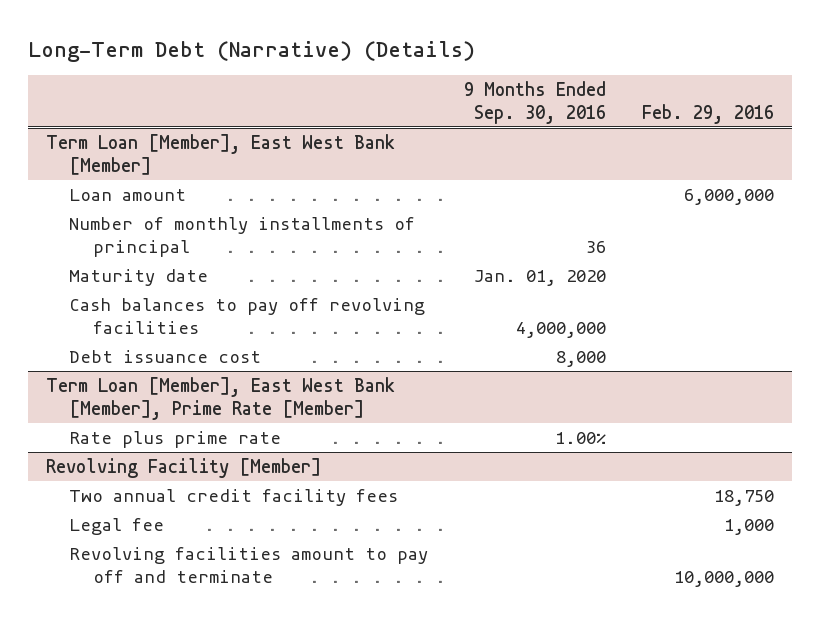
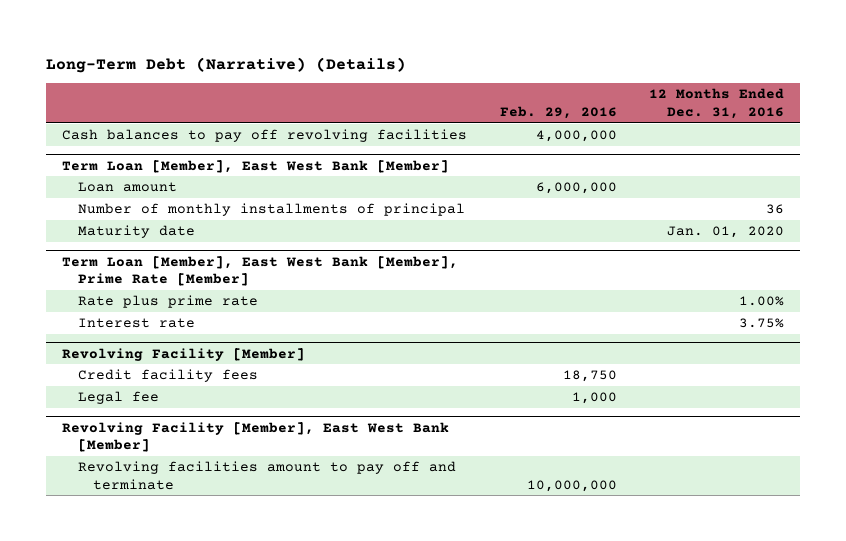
[464,81,607,124] 9 Months Ended Sep. 30, 2016 -> none
none -> [648,88,784,120] 12 Months Ended Dec. 31, 2016
none -> [62,129,468,143] Cash balances to pay off revolving facilities
[69,297,426,334] Cash balances to pay off revolving facilities -> none
[69,349,262,363] Debt issuance cost -> none
none -> [77,318,195,329] Interest rate
[69,488,399,506] Two annual credit facility fees -> [77,369,258,383] Credit facility fees
[69,546,429,583] Revolving facilities amount to pay off and terminate -> none
none -> [62,421,450,453] Revolving Facility [Member], East West Bank [Member]
none -> [77,461,456,490] Revolving facilities amount to pay off and terminate

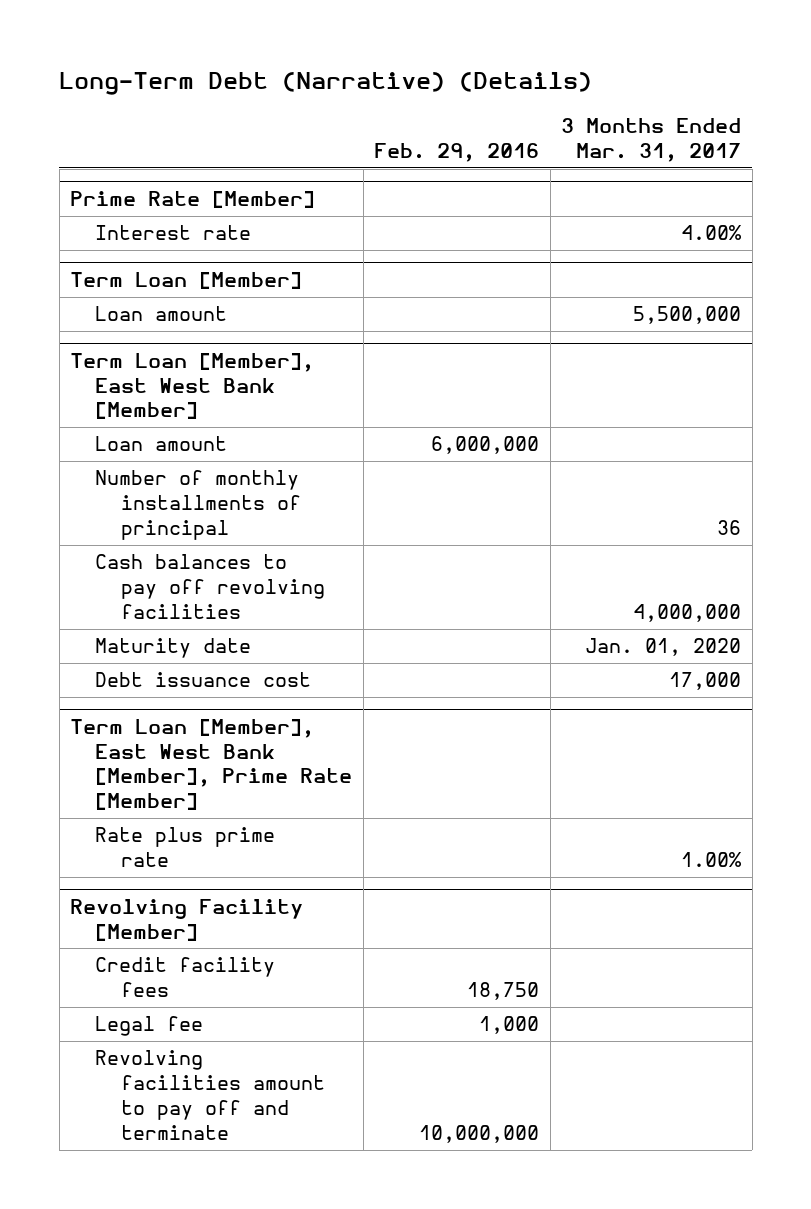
[648,88,784,120] 12 Months Ended Dec. 31, 2016 -> none
none -> [561,118,742,163] 3 Months Ended Mar. 31, 2017
[62,129,468,143] Cash balances to pay off revolving facilities -> none
none -> [70,190,316,208] Prime Rate [Member]
none -> [95,225,252,241] Interest rate
none -> [70,271,303,289] Term Loan [Member]
none -> [95,306,228,322] Loan amount
none -> [95,554,325,620] Cash balances to pay off revolving facilities
none -> [95,672,312,688] Debt issuance cost
[77,318,195,329] Interest rate -> none
[62,421,450,453] Revolving Facility [Member], East West Bank [Member] -> none
[77,461,456,490] Revolving facilities amount to pay off and terminate -> none
none -> [95,1050,325,1140] Revolving facilities amount to pay off and terminate

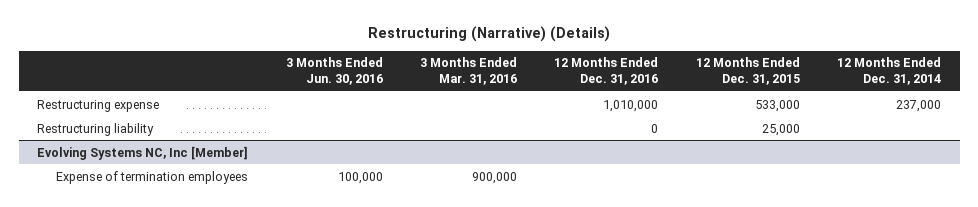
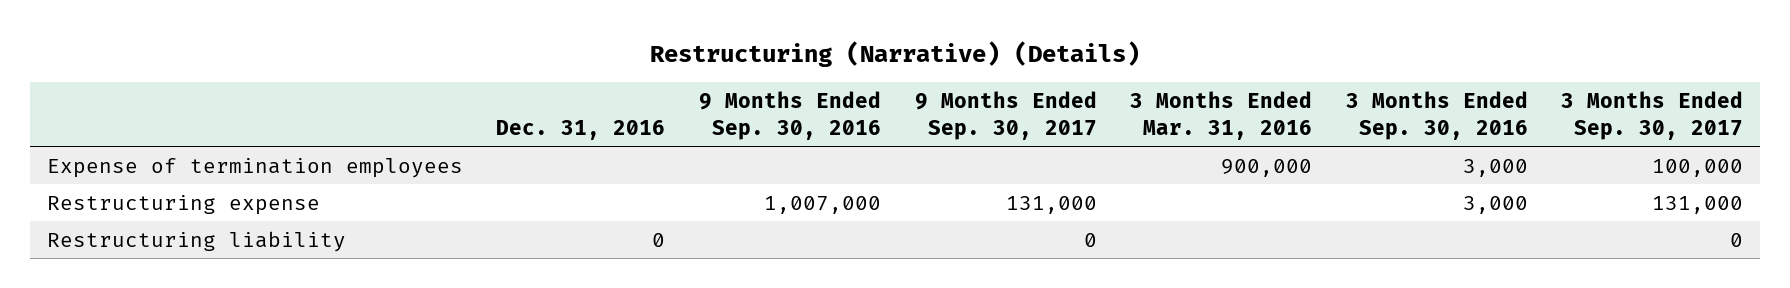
[285,57,383,86] 3 Months Ended Jun. 30, 2016 -> none
[554,57,659,86] 12 Months Ended Dec. 31, 2016 -> none
[695,57,800,86] 12 Months Ended Dec. 31, 2015 -> none
[836,57,941,86] 12 Months Ended Dec. 31, 2014 -> none
none -> [496,119,666,140] Dec. 31, 2016
none -> [698,91,881,140] 9 Months Ended Sep. 30, 2016
none -> [914,91,1097,140] 9 Months Ended Sep. 30, 2017
none -> [1345,91,1528,140] 3 Months Ended Sep. 30, 2016
none -> [1561,91,1744,140] 3 Months Ended Sep. 30, 2017
none -> [46,157,463,178] Expense of termination employees
[37,145,249,160] Evolving Systems NC, Inc [Member] -> none
[56,170,249,184] Expense of termination employees -> none

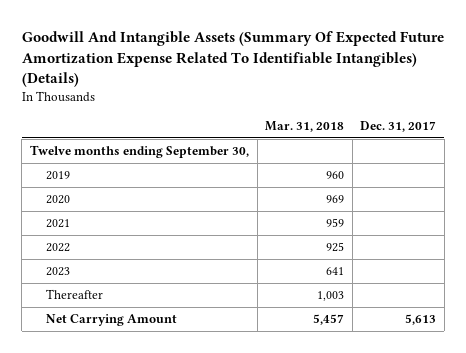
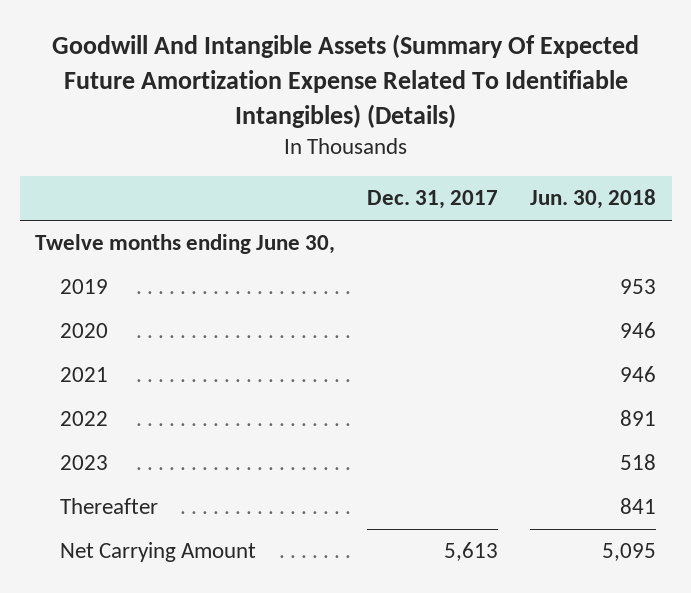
[265,121,345,133] Mar. 31, 2018 -> none
none -> [529,189,656,210] Jun. 30, 2018
[30,145,250,159] Twelve months ending September 30, -> [35,234,336,255] Twelve months ending June 30,

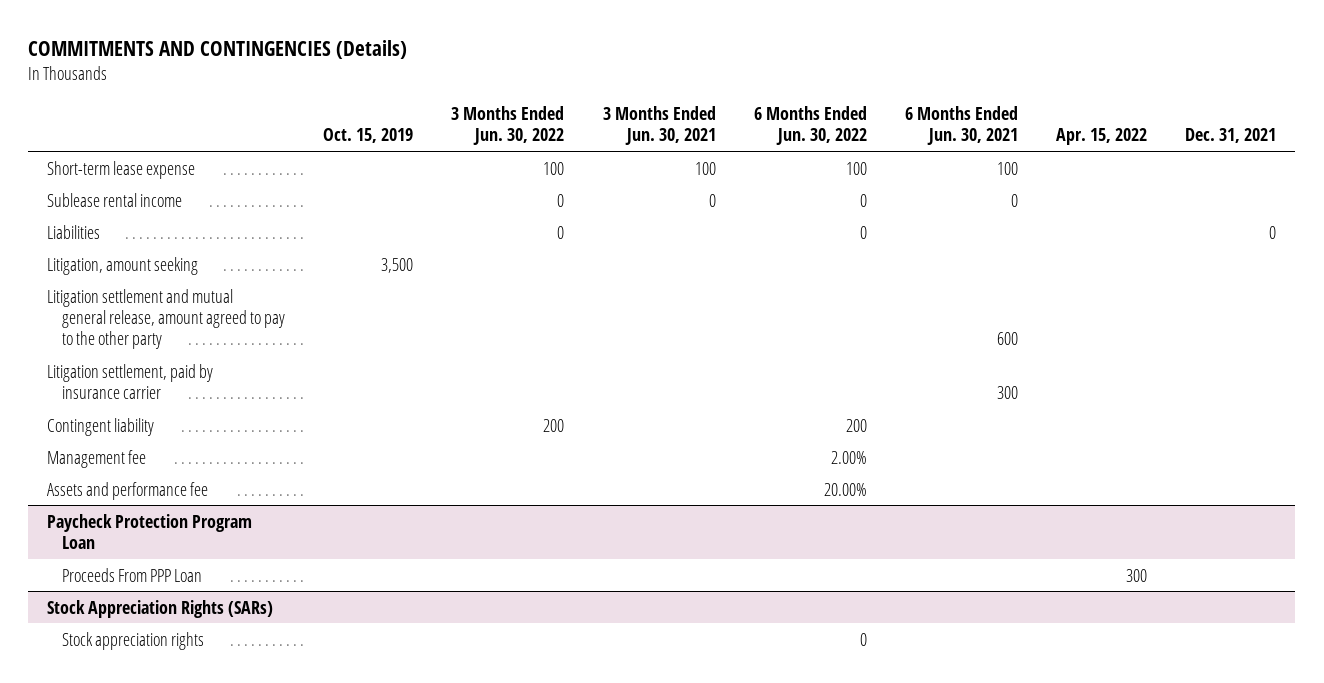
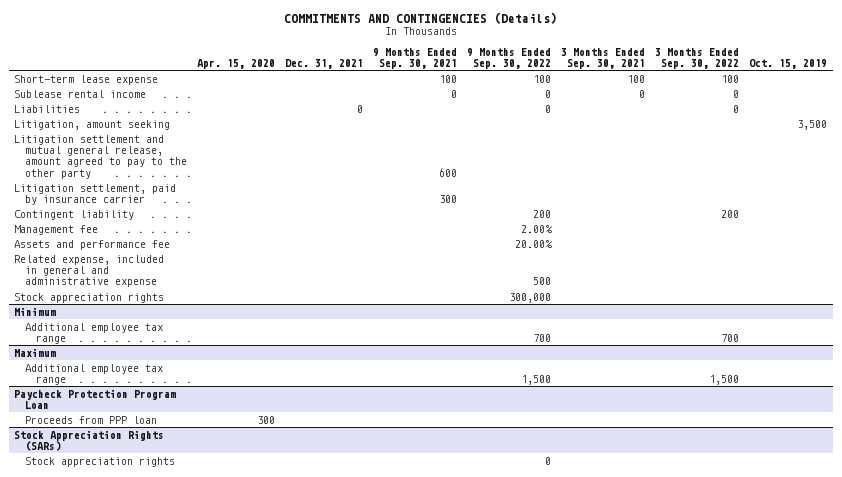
[451,106,565,146] 3 Months Ended Jun. 30, 2022 -> none
[602,106,716,146] 3 Months Ended Jun. 30, 2021 -> none
[753,106,867,146] 6 Months Ended Jun. 30, 2022 -> none
[904,106,1018,146] 6 Months Ended Jun. 30, 2021 -> none
[1055,128,1147,146] Apr. 15, 2022 -> none
none -> [197,58,276,69] Apr. 15, 2020
none -> [373,47,458,69] 9 Months Ended Sep. 30, 2021
none -> [467,47,552,69] 9 Months Ended Sep. 30, 2022
none -> [561,47,646,69] 3 Months Ended Sep. 30, 2021
none -> [655,47,740,69] 3 Months Ended Sep. 30, 2022
none -> [14,254,165,288] Related expense, included in general and administrative expense
none -> [14,292,165,303] Stock appreciation rights
none -> [14,306,57,316] Minimum
none -> [24,322,163,344] Additional employee tax range
none -> [14,347,57,357] Maximum
none -> [24,363,163,385] Additional employee tax range
[62,567,203,582] Proceeds From PPP Loan -> [24,415,157,424] Proceeds from PPP loan

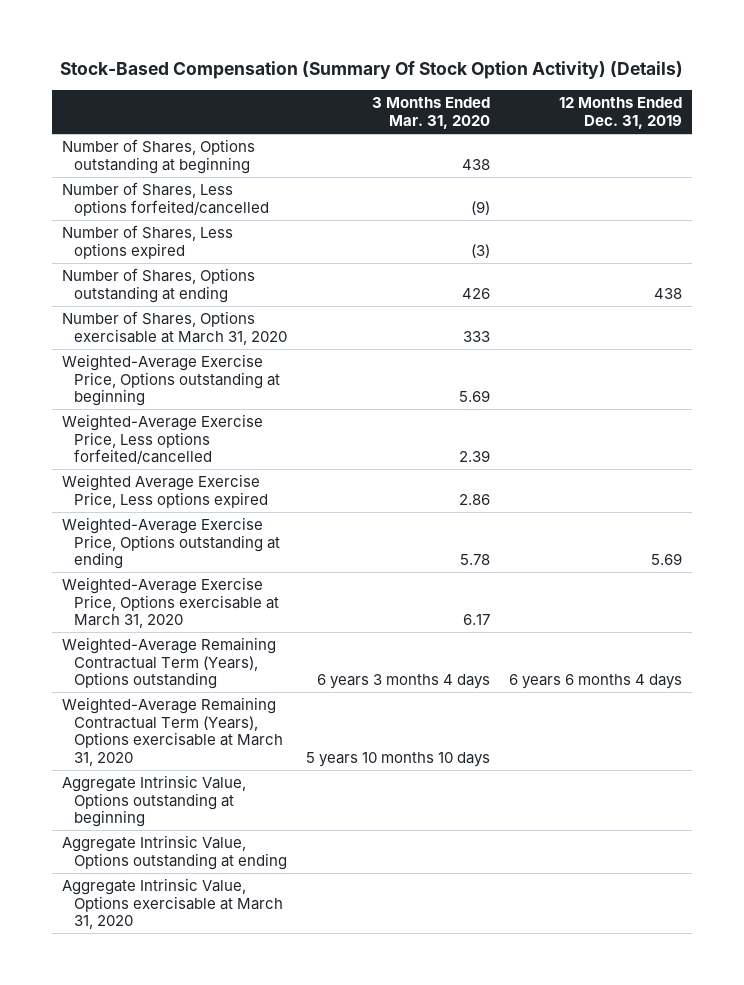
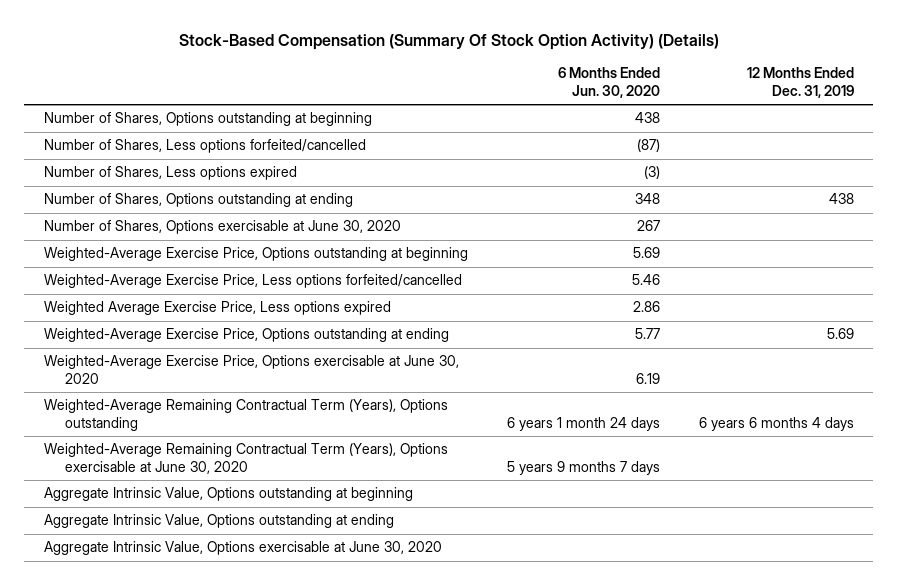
[372,97,491,130] 3 Months Ended Mar. 31, 2020 -> none
none -> [557,67,660,99] 6 Months Ended Jun. 30, 2020
[61,311,288,345] Number of Shares, Options exercisable at March 31, 2020 -> [43,220,401,235] Number of Shares, Options exercisable at June 30, 2020
[61,577,280,629] Weighted-Average Exercise Price, Options exercisable at March 31, 2020 -> [43,355,459,385] Weighted-Average Exercise Price, Options exercisable at June 30, 2020
[61,697,284,766] Weighted-Average Remaining Contractual Term (Years), Options exercisable at March 31, 2020 -> [43,443,448,475] Weighted-Average Remaining Contractual Term (Years), Options exercisable at June 30, 2020
[61,878,284,930] Aggregate Intrinsic Value, Options exercisable at March 31, 2020 -> [43,541,442,556] Aggregate Intrinsic Value, Options exercisable at June 30, 2020

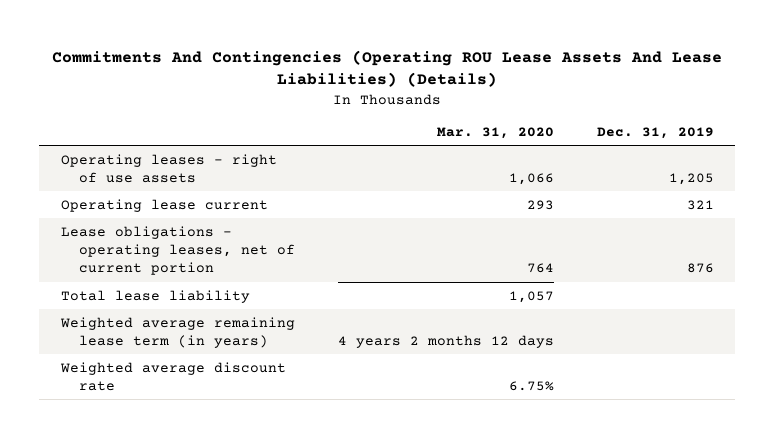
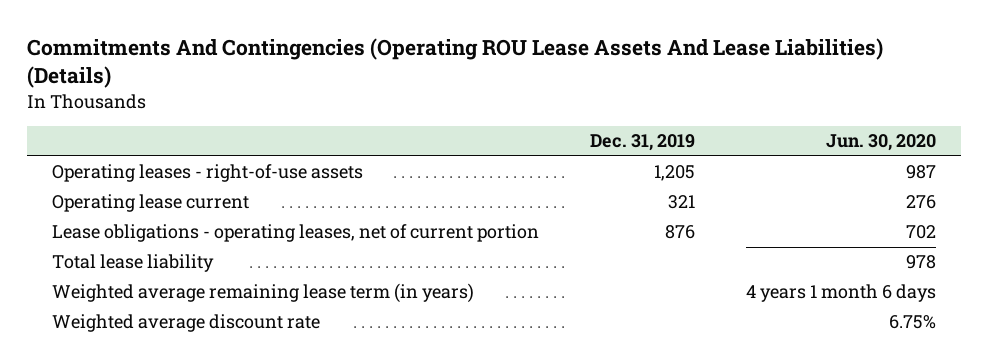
[436,126,554,139] Mar. 31, 2020 -> none
none -> [825,134,936,152] Jun. 30, 2020
[60,153,277,183] Operating leases - right of use assets -> [52,164,364,183] Operating leases - right-of-use assets

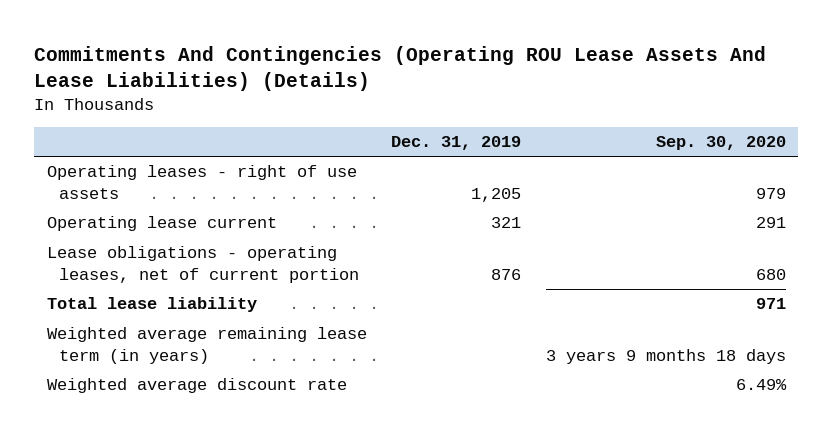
[825,134,936,152] Jun. 30, 2020 -> none
none -> [655,135,786,150] Sep. 30, 2020
[52,164,364,183] Operating leases - right-of-use assets -> [46,165,357,199] Operating leases - right of use assets

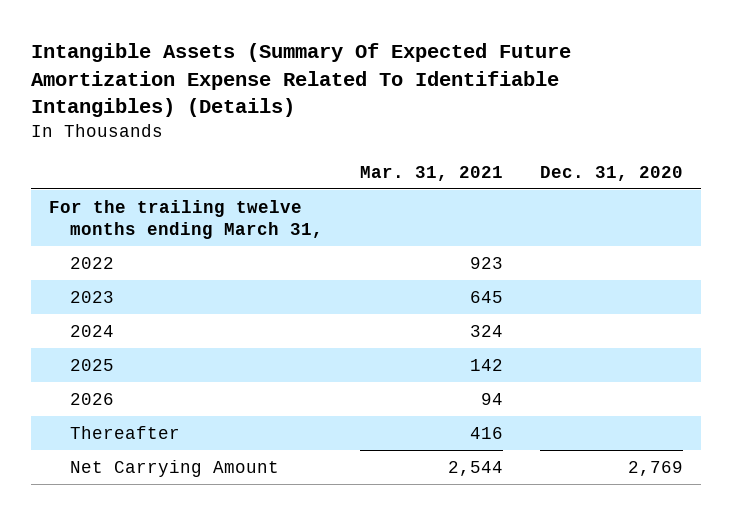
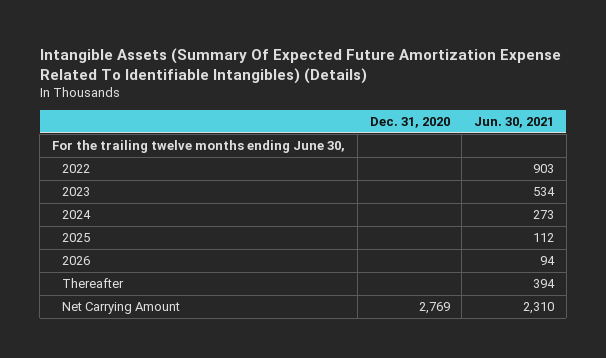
[360,165,504,181] Mar. 31, 2021 -> none
none -> [474,116,555,128] Jun. 30, 2021
[48,199,324,239] For the trailing twelve months ending March 31, -> [52,140,346,154] For the trailing twelve months ending June 30,

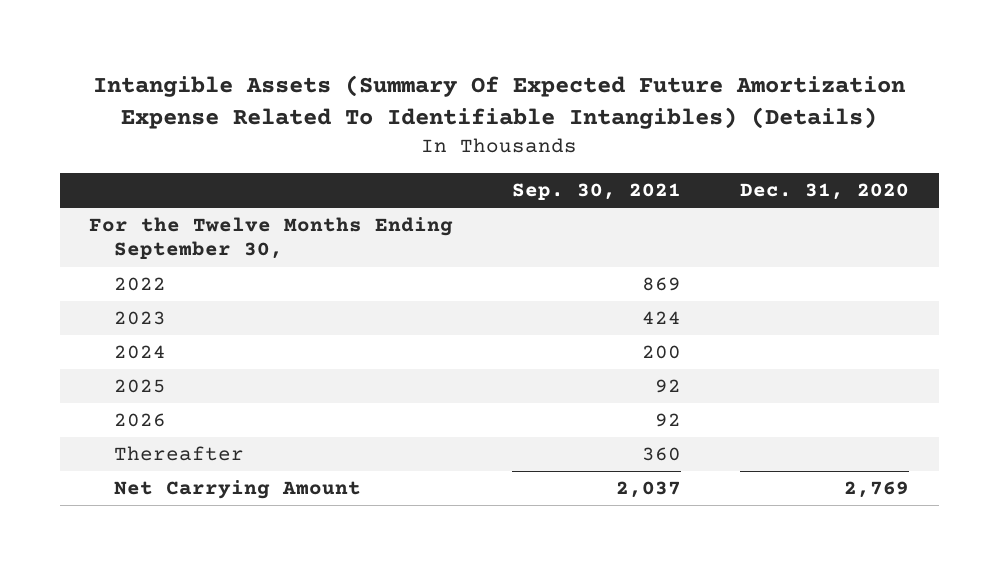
[474,116,555,128] Jun. 30, 2021 -> none
none -> [512,183,682,201] Sep. 30, 2021
[52,140,346,154] For the trailing twelve months ending June 30, -> [89,217,454,260] For the Twelve Months Ending September 30,

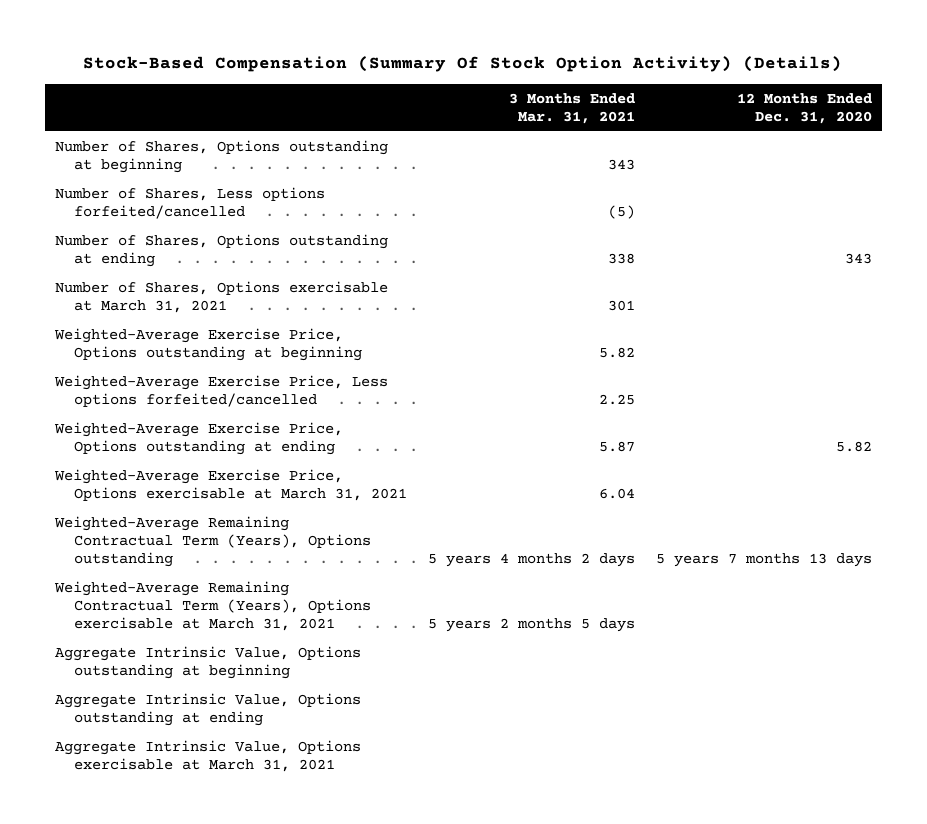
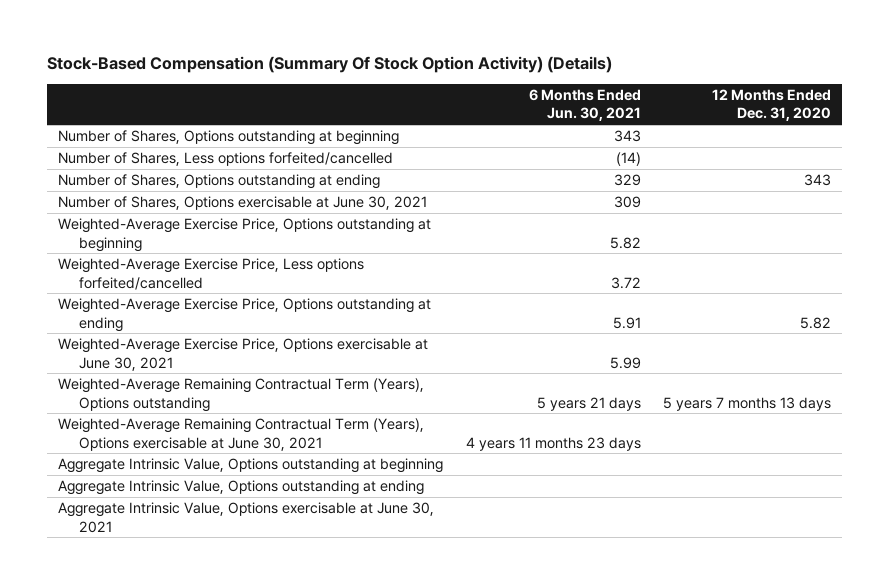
[509,92,636,124] 3 Months Ended Mar. 31, 2021 -> none
none -> [528,88,641,122] 6 Months Ended Jun. 30, 2021
[54,280,388,313] Number of Shares, Options exercisable at March 31, 2021 -> [58,196,428,211] Number of Shares, Options exercisable at June 30, 2021
[53,468,408,501] Weighted-Average Exercise Price, Options exercisable at March 31, 2021 -> [58,338,429,371] Weighted-Average Exercise Price, Options exercisable at June 30, 2021
[53,580,372,632] Weighted-Average Remaining Contractual Term (Years), Options exercisable at March 31, 2021 -> [58,418,425,451] Weighted-Average Remaining Contractual Term (Years), Options exercisable at June 30, 2021
[54,739,361,772] Aggregate Intrinsic Value, Options exercisable at March 31, 2021 -> [58,502,435,533] Aggregate Intrinsic Value, Options exercisable at June 30, 2021

